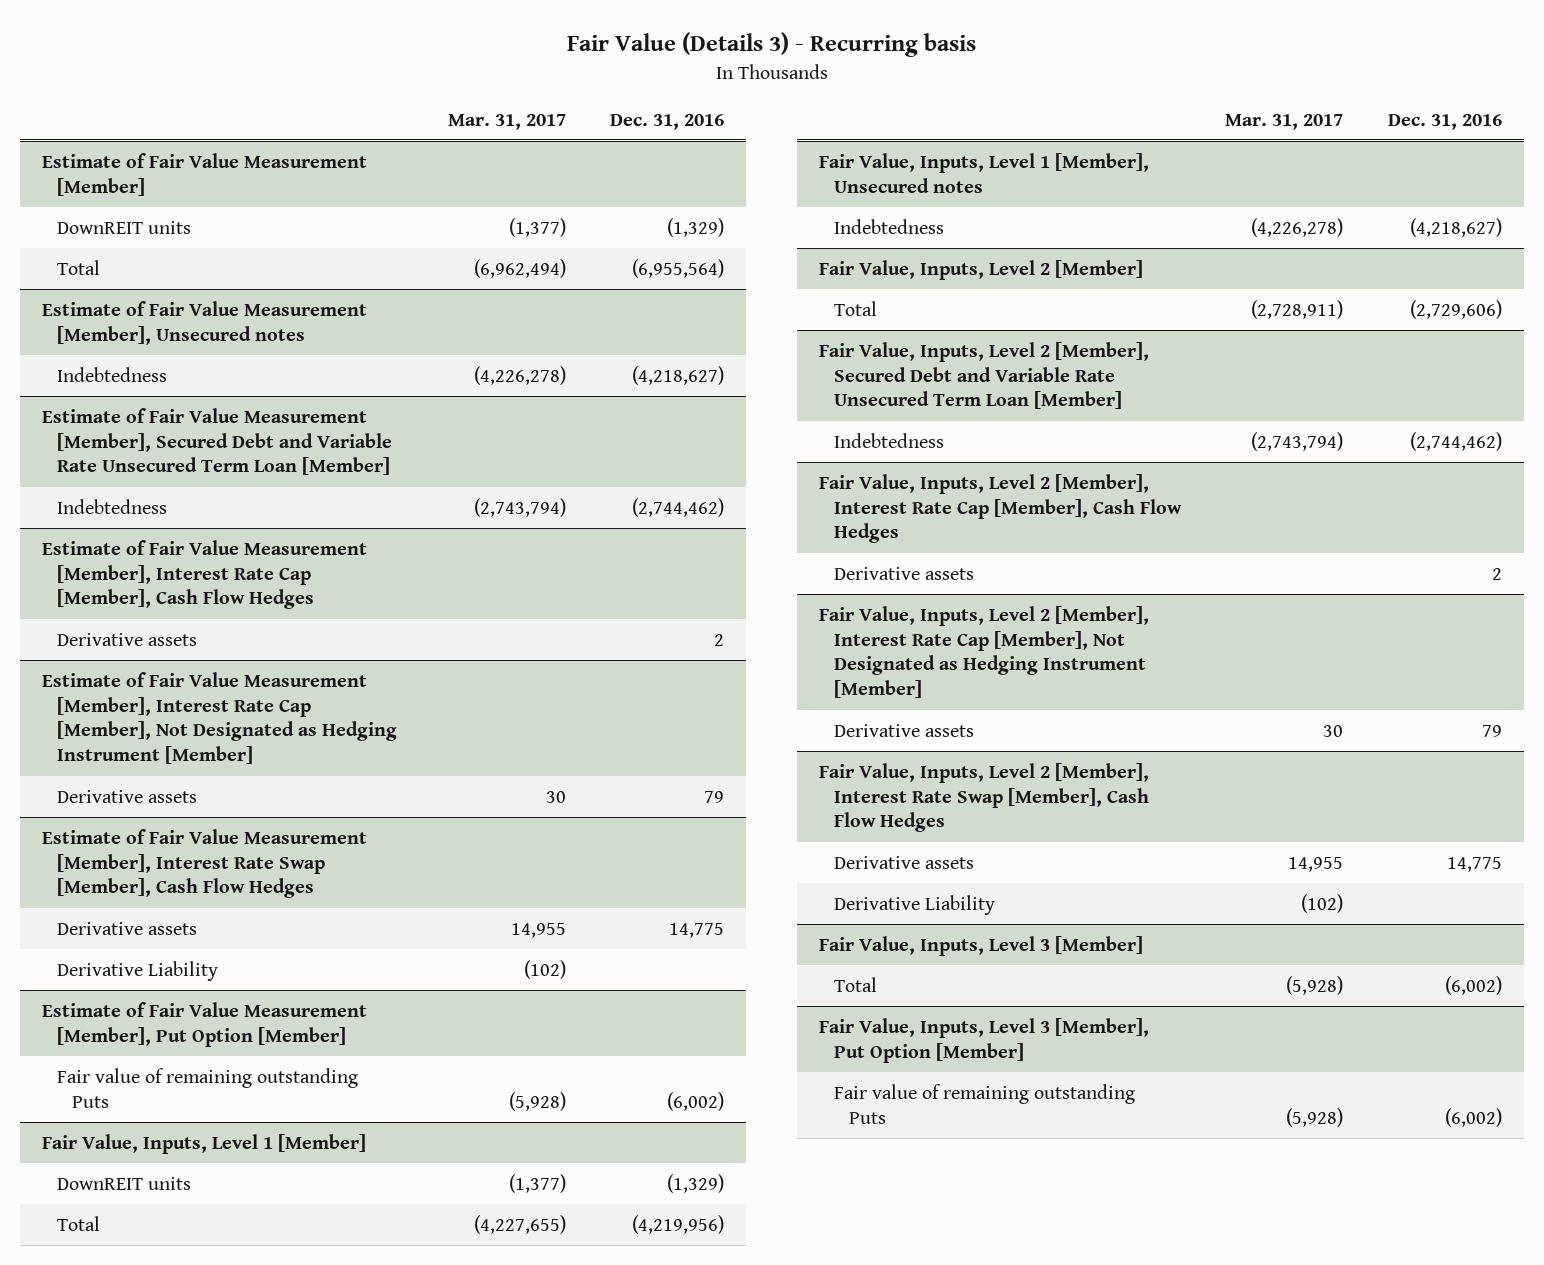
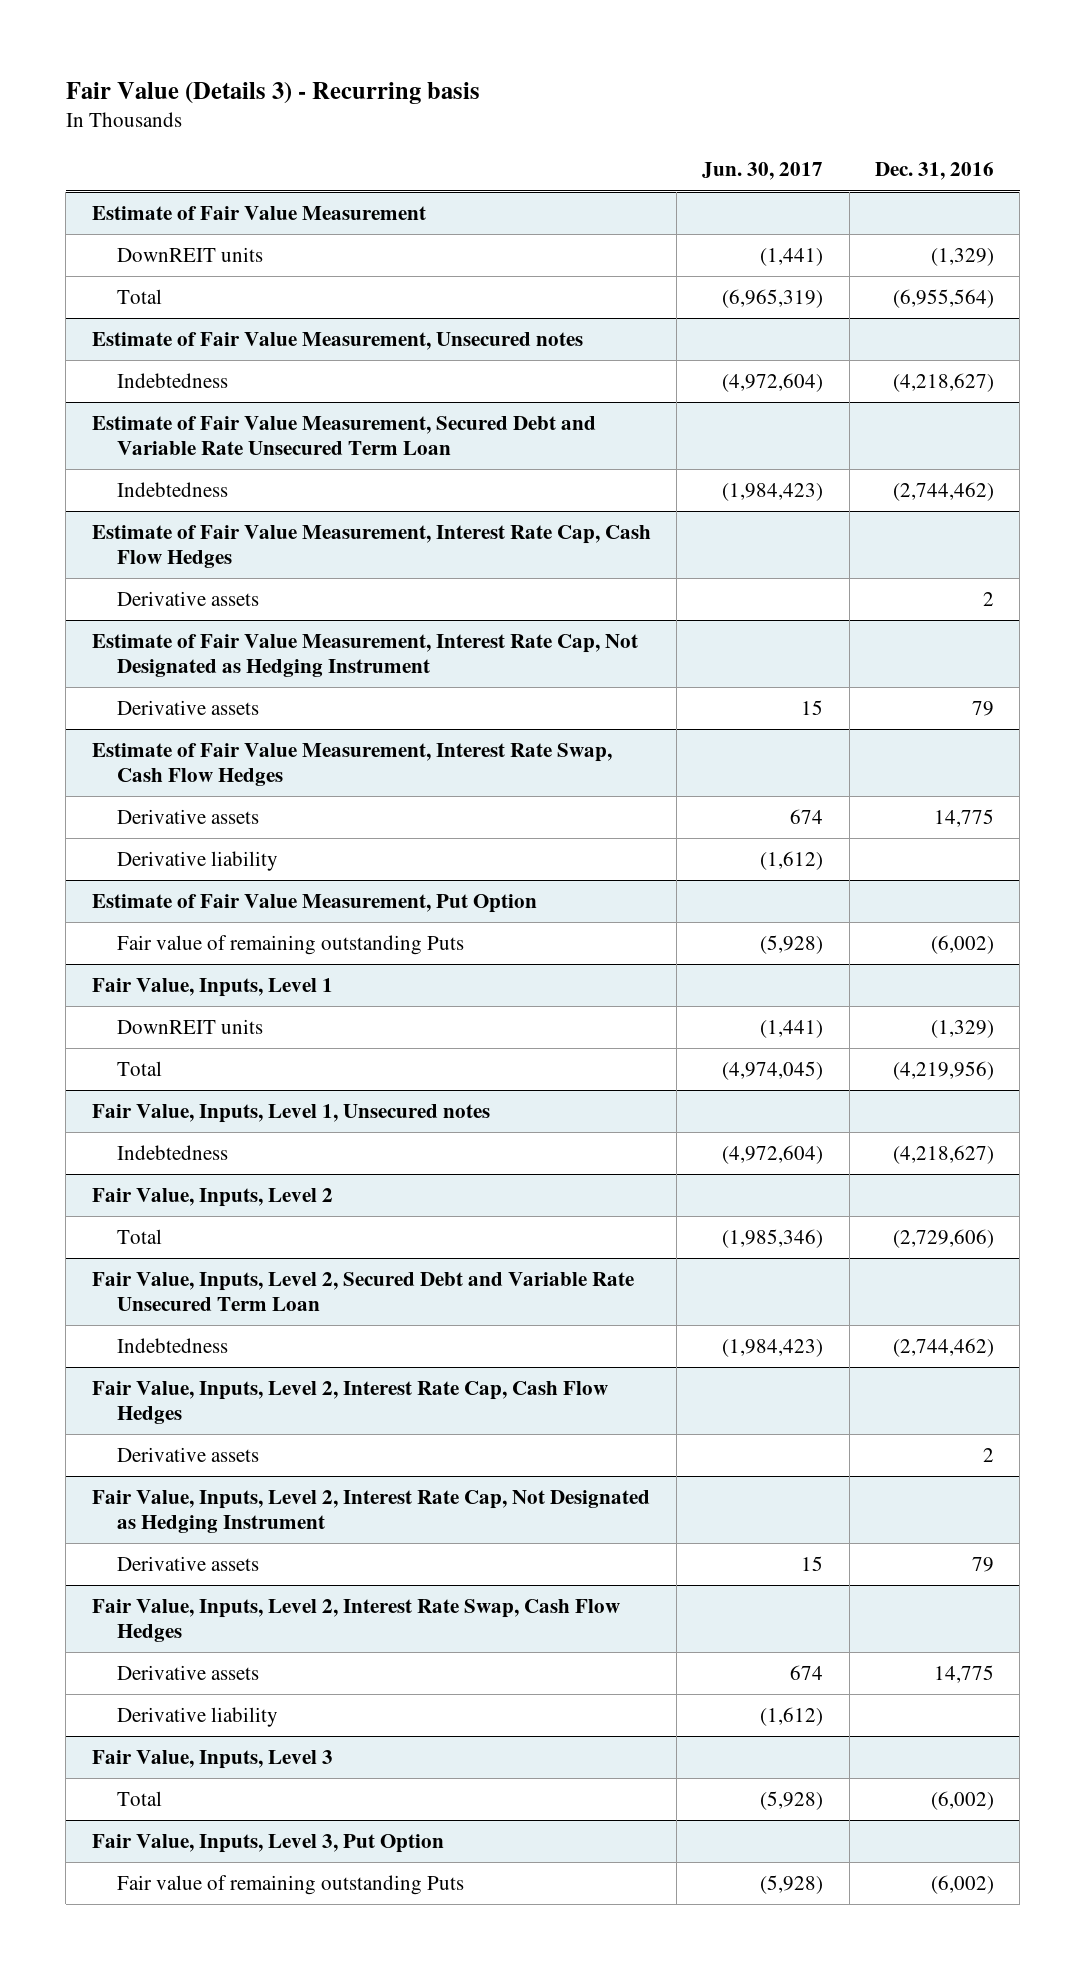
[448,113,567,130] Mar. 31, 2017 -> none
none -> [702,162,824,181] Jun. 30, 2017
[41,152,367,196] Estimate of Fair Value Measurement [Member] -> [91,205,426,220] Estimate of Fair Value Measurement
[41,300,367,345] Estimate of Fair Value Measurement [Member], Unsecured notes -> [91,331,583,350] Estimate of Fair Value Measurement, Unsecured notes
[41,407,393,476] Estimate of Fair Value Measurement [Member], Secured Debt and Variable Rate Unsecured Term Loan [Member] -> [91,415,596,456] Estimate of Fair Value Measurement, Secured Debt and Variable Rate Unsecured Term Loan
[41,539,367,610] Estimate of Fair Value Measurement [Member], Interest Rate Cap [Member], Cash Flow Hedges -> [91,524,651,569] Estimate of Fair Value Measurement, Interest Rate Cap, Cash Flow Hedges
[41,671,398,765] Estimate of Fair Value Measurement [Member], Interest Rate Cap [Member], Not Designated as Hedging Instrument [Member] -> [91,633,638,678] Estimate of Fair Value Measurement, Interest Rate Cap, Not Designated as Hedging Instrument
[41,828,367,899] Estimate of Fair Value Measurement [Member], Interest Rate Swap [Member], Cash Flow Hedges -> [91,742,612,787] Estimate of Fair Value Measurement, Interest Rate Swap, Cash Flow Hedges
[57,960,219,981] Derivative Liability -> [117,850,279,871] Derivative liability
[41,1001,367,1047] Estimate of Fair Value Measurement [Member], Put Option [Member] -> [91,893,537,913] Estimate of Fair Value Measurement, Put Option
[41,1133,366,1154] Fair Value, Inputs, Level 1 [Member] -> [91,977,333,997] Fair Value, Inputs, Level 1
[819,152,1150,193] Fair Value, Inputs, Level 1 [Member], Unsecured notes -> [91,1103,490,1123] Fair Value, Inputs, Level 1, Unsecured notes
[819,259,1144,280] Fair Value, Inputs, Level 2 [Member] -> [91,1187,333,1207] Fair Value, Inputs, Level 2
[819,341,1150,410] Fair Value, Inputs, Level 2 [Member], Secured Debt and Variable Rate Unsecured Term Loan [Member] -> [91,1271,634,1312] Fair Value, Inputs, Level 2, Secured Debt and Variable Rate Unsecured Term Loan
[819,473,1183,544] Fair Value, Inputs, Level 2 [Member], Interest Rate Cap [Member], Cash Flow Hedges -> [91,1380,608,1425] Fair Value, Inputs, Level 2, Interest Rate Cap, Cash Flow Hedges
[819,605,1150,699] Fair Value, Inputs, Level 2 [Member], Interest Rate Cap [Member], Not Designated as Hedging Instrument [Member] -> [91,1489,650,1534] Fair Value, Inputs, Level 2, Interest Rate Cap, Not Designated as Hedging Instrument
[819,762,1150,833] Fair Value, Inputs, Level 2 [Member], Interest Rate Swap [Member], Cash Flow Hedges -> [91,1598,620,1643] Fair Value, Inputs, Level 2, Interest Rate Swap, Cash Flow Hedges
[834,894,996,915] Derivative Liability -> [117,1706,279,1727] Derivative liability
[819,935,1144,956] Fair Value, Inputs, Level 3 [Member] -> [91,1749,333,1769] Fair Value, Inputs, Level 3
[819,1017,1150,1063] Fair Value, Inputs, Level 3 [Member], Put Option [Member] -> [91,1833,444,1853] Fair Value, Inputs, Level 3, Put Option

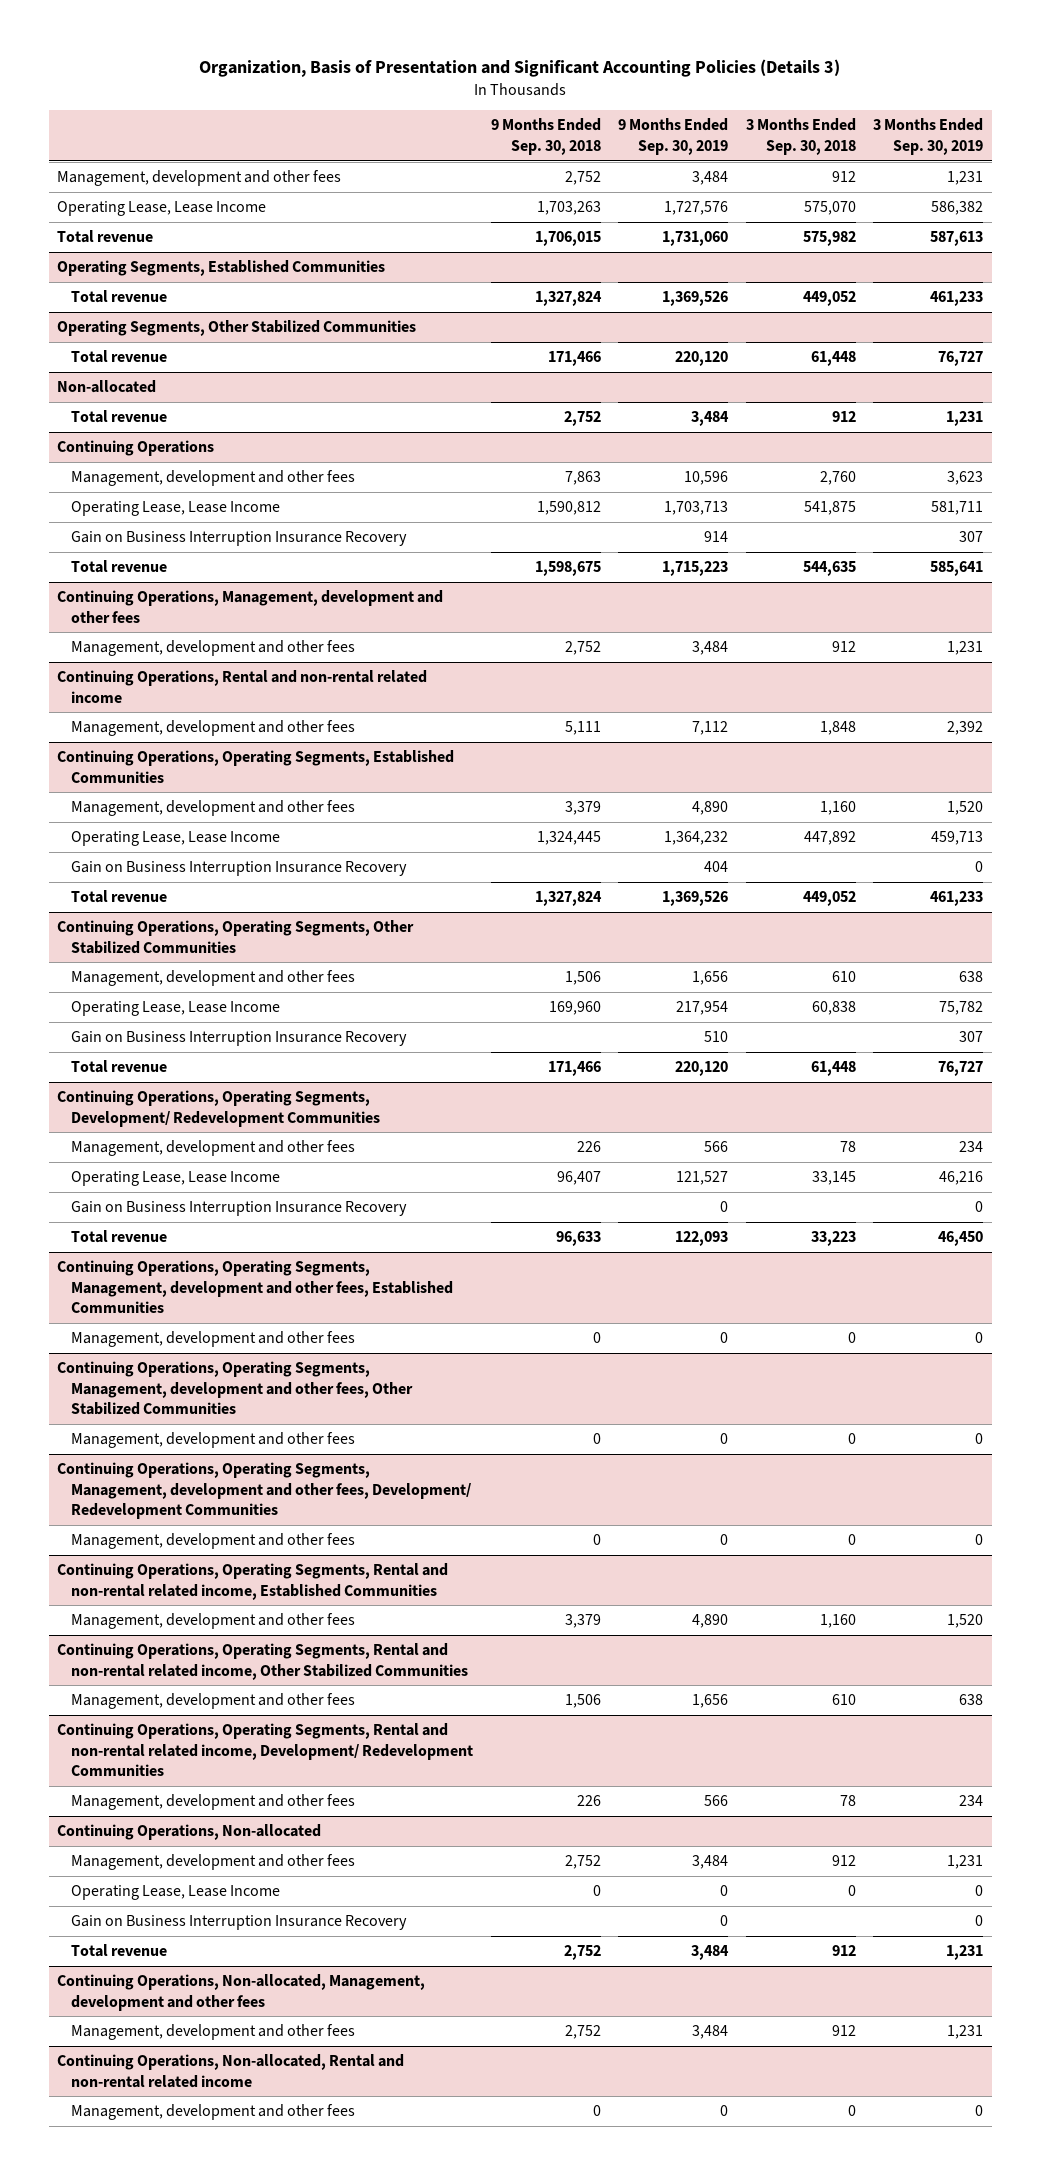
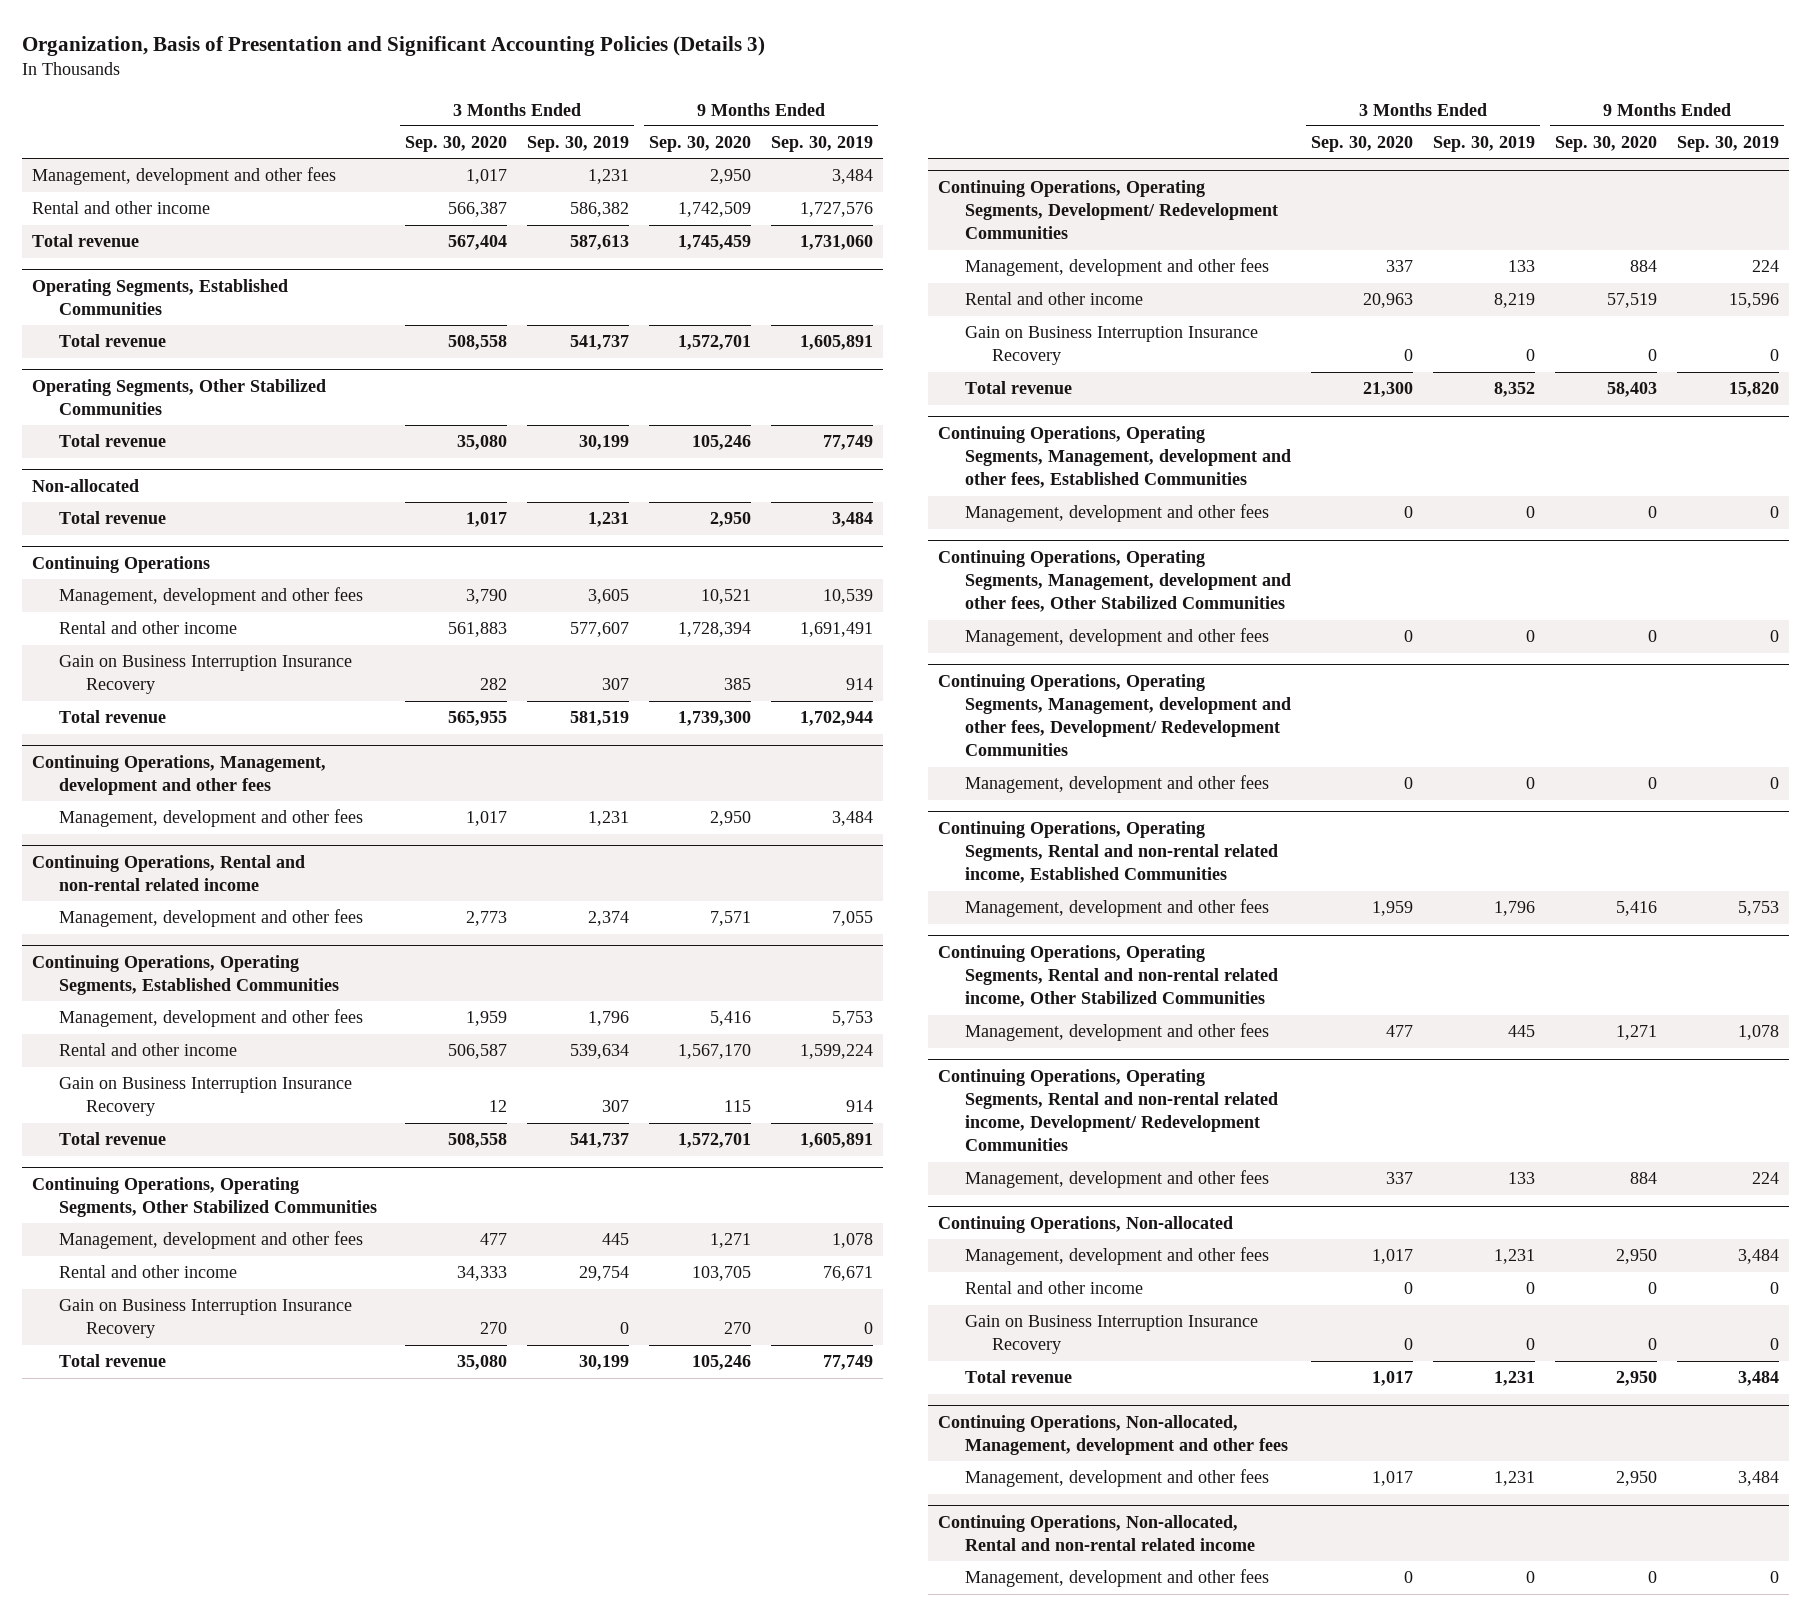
[490,118,601,155] 9 Months Ended Sep. 30, 2018 -> none
[745,118,856,155] 3 Months Ended Sep. 30, 2018 -> none
none -> [405,136,508,153] Sep. 30, 2020
none -> [648,136,751,153] Sep. 30, 2020
[57,201,267,217] Operating Lease, Lease Income -> [32,201,211,215] Rental and other income
[662,291,729,307] 1,369,526 -> [799,335,873,351] 1,605,891
[930,291,984,307] 461,233 -> [570,335,630,351] 541,737
[675,351,729,367] 220,120 -> [822,435,873,451] 77,749
[938,351,984,367] 76,727 -> [579,435,630,451] 30,199
[71,501,281,517] Operating Lease, Lease Income -> none
[684,471,729,486] 10,596 -> [822,589,873,605] 10,539
[947,471,984,486] 3,623 -> [588,589,630,605] 3,605
none -> [59,621,238,635] Rental and other income
[662,561,729,577] 1,715,223 -> [799,711,873,727] 1,702,944
[930,561,984,577] 585,641 -> [570,711,630,727] 581,519
[692,721,729,736] 7,112 -> [831,911,873,927] 7,055
[947,721,984,736] 2,392 -> [588,911,630,927] 2,374
[71,831,281,847] Operating Lease, Lease Income -> none
[692,801,729,816] 4,890 -> [831,1011,873,1027] 5,753
[947,801,984,816] 1,520 -> [588,1011,630,1027] 1,796
none -> [59,1043,238,1057] Rental and other income
[704,861,729,873] 404 -> [845,1100,873,1113] 914
[975,861,984,873] 0 -> [602,1100,630,1113] 307
[662,891,729,907] 1,369,526 -> [799,1133,873,1149] 1,605,891
[930,891,984,907] 461,233 -> [570,1133,630,1149] 541,737
[71,1001,281,1017] Operating Lease, Lease Income -> none
[692,971,729,986] 1,656 -> [831,1233,873,1249] 1,078
[959,971,984,983] 638 -> [602,1233,630,1246] 445
none -> [59,1265,238,1279] Rental and other income
[704,1031,729,1043] 510 -> [863,1322,873,1335] 0
[959,1031,984,1043] 307 -> [620,1322,630,1335] 0
[675,1061,729,1077] 220,120 -> [822,1355,873,1371] 77,749
[938,1061,984,1077] 76,727 -> [579,1355,630,1371] 30,199
[71,1171,281,1187] Operating Lease, Lease Income -> none
[704,1141,729,1153] 566 -> [1751,260,1779,273] 224
[959,1141,984,1153] 234 -> [1508,260,1536,273] 133
none -> [965,292,1144,306] Rental and other income
[675,1231,729,1247] 122,093 -> [1728,382,1779,398] 15,820
[938,1231,984,1247] 46,450 -> [1494,382,1536,398] 8,352
[692,1614,729,1629] 4,890 -> [1737,901,1779,917] 5,753
[947,1614,984,1629] 1,520 -> [1494,901,1536,917] 1,796
[692,1694,729,1709] 1,656 -> [1737,1025,1779,1041] 1,078
[959,1694,984,1706] 638 -> [1508,1025,1536,1038] 445
[704,1795,729,1807] 566 -> [1751,1172,1779,1185] 224
[959,1795,984,1807] 234 -> [1508,1172,1536,1185] 133
[71,1885,281,1901] Operating Lease, Lease Income -> [965,1281,1144,1295] Rental and other income

